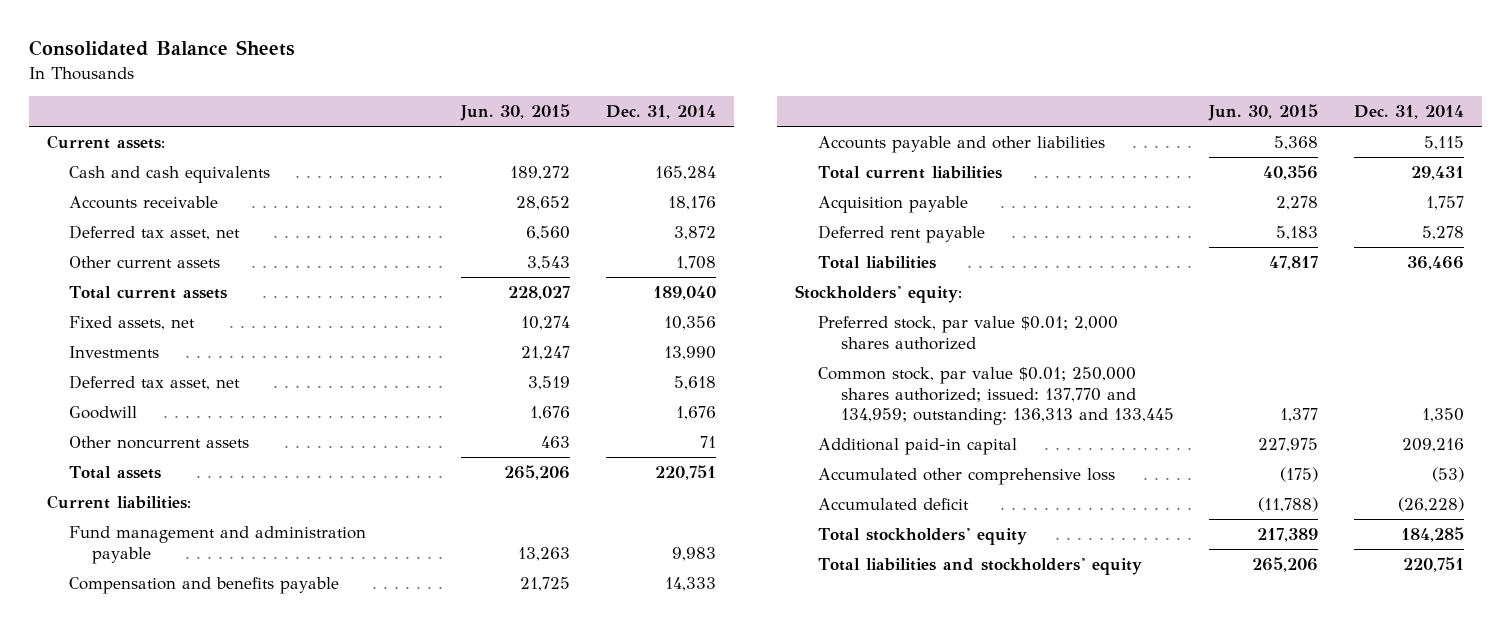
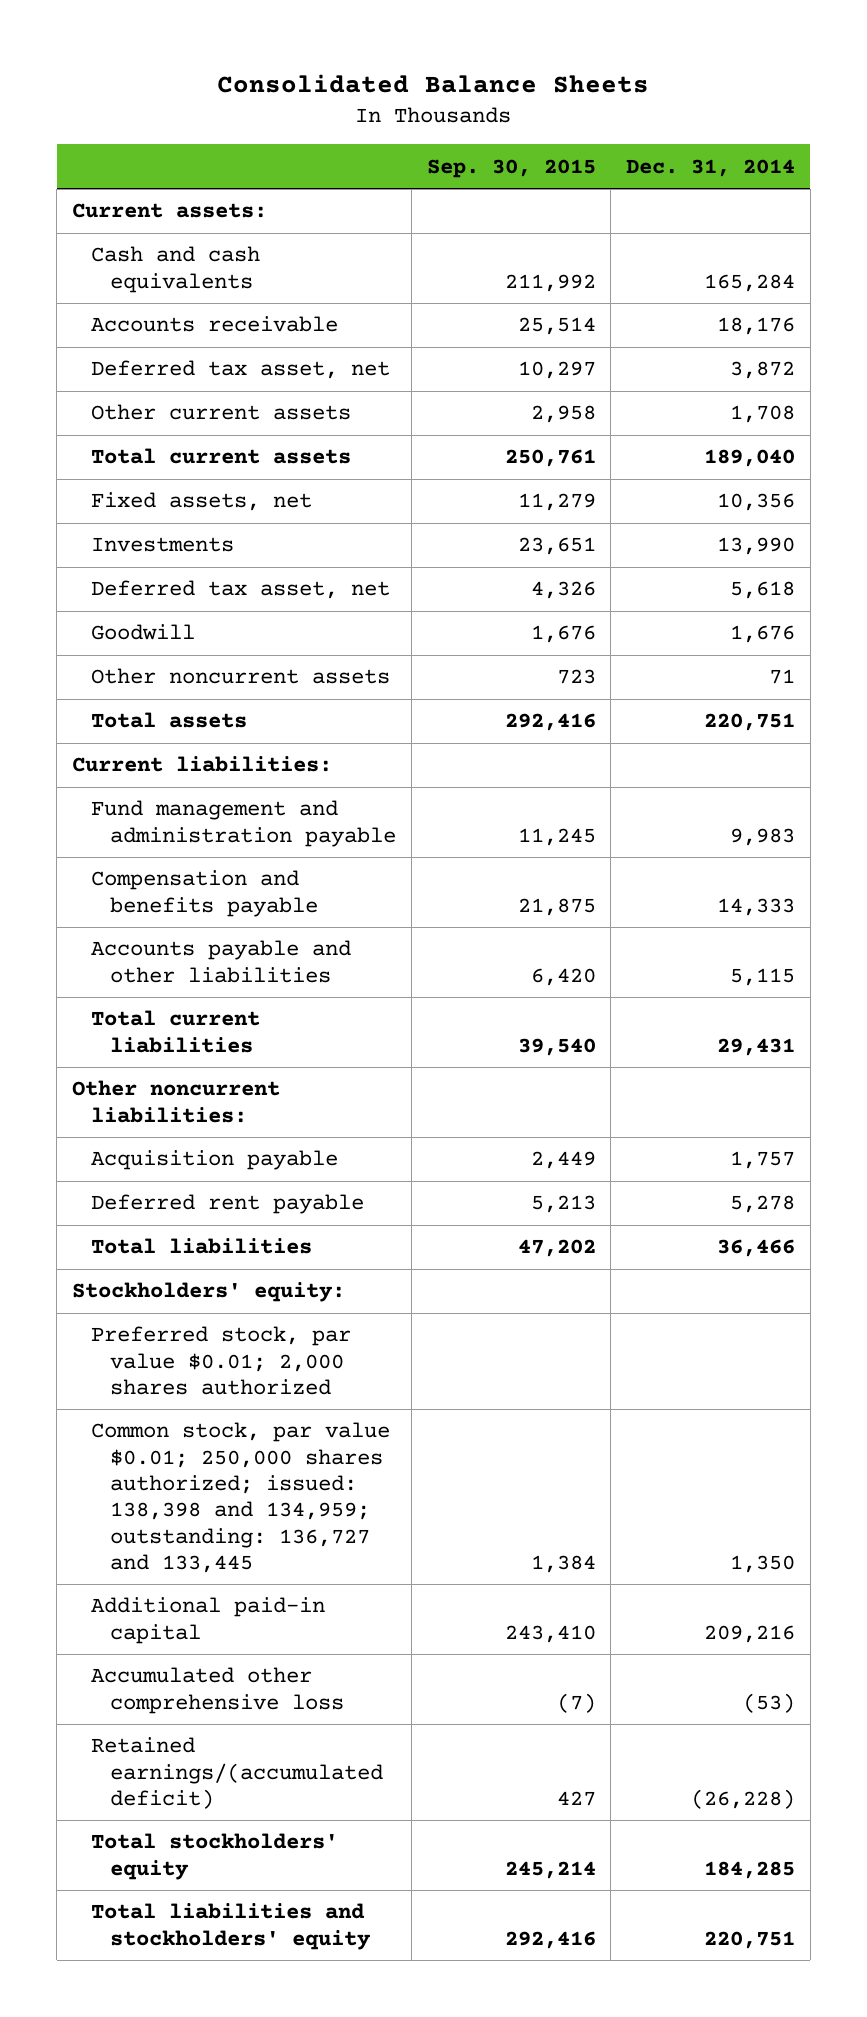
[460,104,571,122] Jun. 30, 2015 -> none
none -> [426,158,596,178] Sep. 30, 2015
none -> [71,1080,280,1123] Other noncurrent liabilities:
[817,367,1174,425] Common stock, par value $0.01; 250,000 shares authorized; issued: 137,770 and 134,959; outstanding: 136,313 and 133,445 -> [91,1422,391,1574] Common stock, par value $0.01; 250,000 shares authorized; issued: 138,398 and 134,959; outstanding: 136,727 and 133,445
[817,498,969,511] Accumulated deficit -> [91,1737,384,1810] Retained earnings/(accumulated deficit)

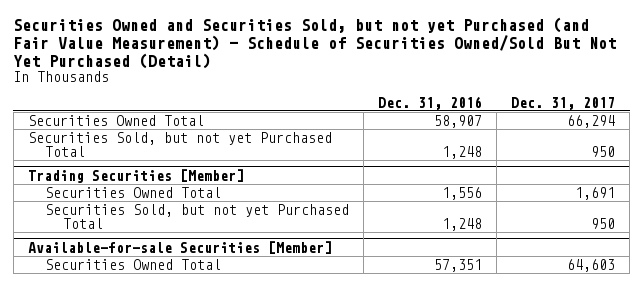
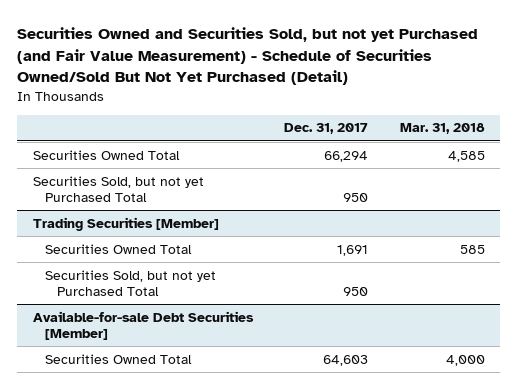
[378,95,483,110] Dec. 31, 2016 -> none
none -> [399,123,485,135] Mar. 31, 2018
[27,240,332,254] Available-for-sale Securities [Member] -> [33,310,255,341] Available-for-sale Debt Securities [Member]

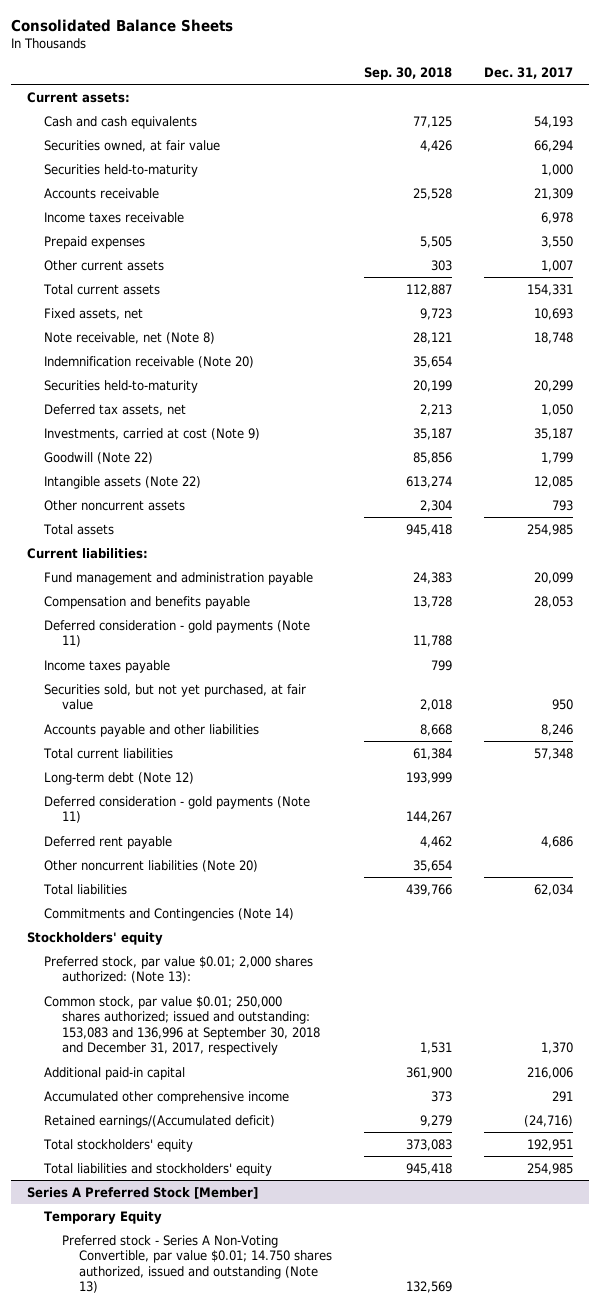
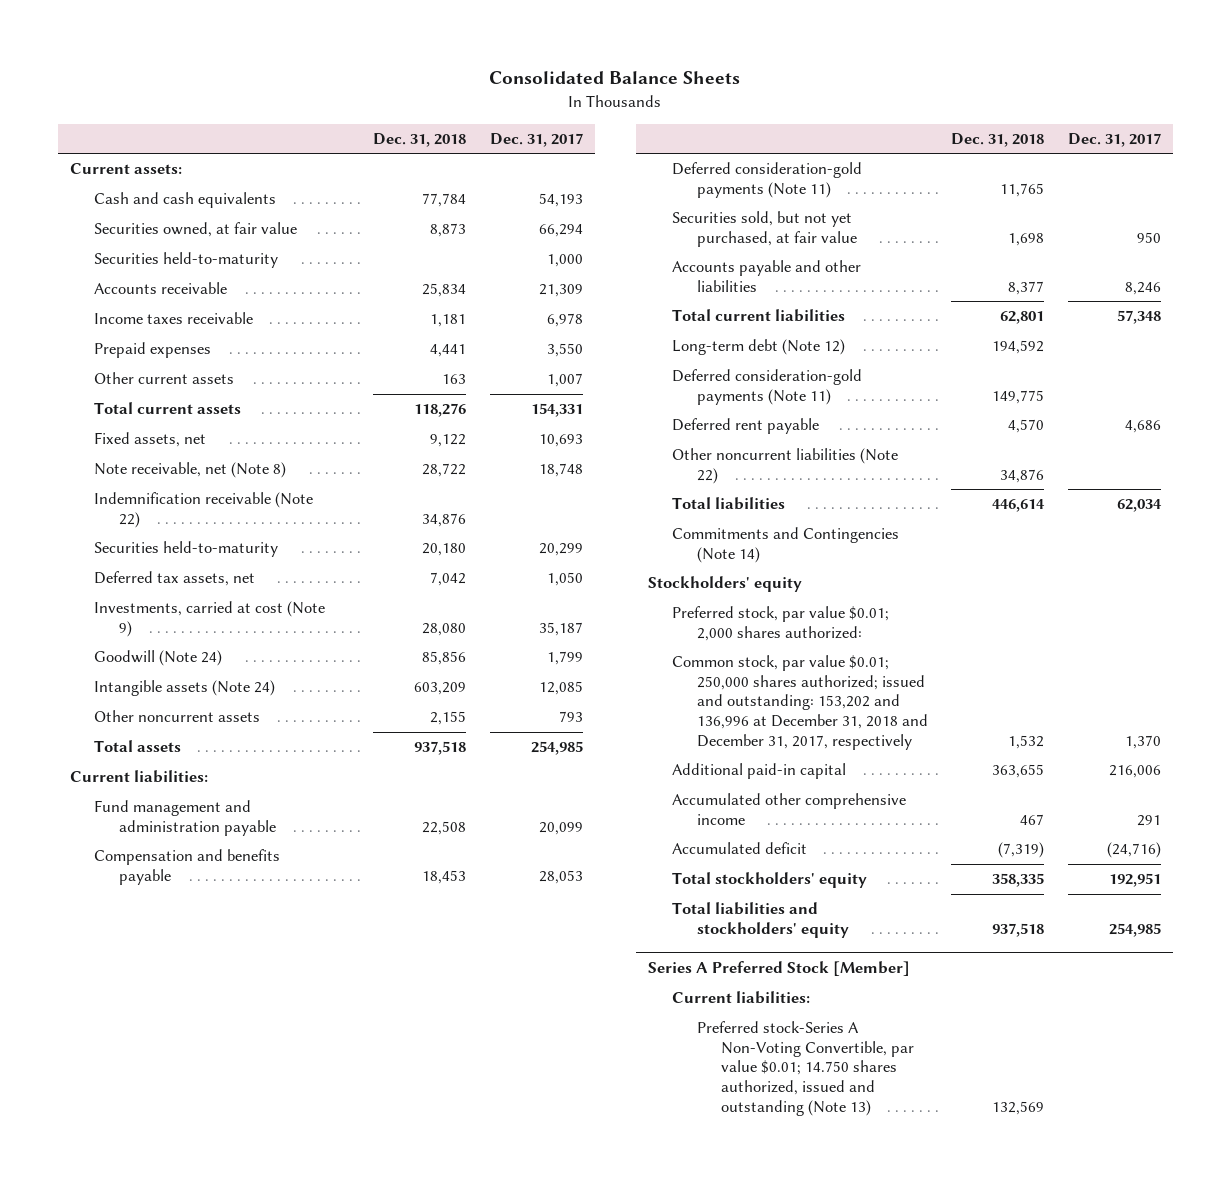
[364,66,453,80] Sep. 30, 2018 -> none
none -> [373,132,467,147] Dec. 31, 2018
[44,355,255,368] Indemnification receivable (Note 20) -> [94,492,314,528] Indemnification receivable (Note 22)
[44,451,154,464] Goodwill (Note 22) -> [94,650,223,667] Goodwill (Note 24)
[44,475,202,489] Intangible assets (Note 22) -> [94,680,276,697] Intangible assets (Note 24)
[44,659,171,673] Income taxes payable -> none
[44,619,311,648] Deferred consideration - gold payments (Note 11) -> [672,162,863,198] Deferred consideration-gold payments (Note 11)
[44,795,311,824] Deferred consideration - gold payments (Note 11) -> [672,369,863,405] Deferred consideration-gold payments (Note 11)
[44,859,259,872] Other noncurrent liabilities (Note 20) -> [672,448,899,484] Other noncurrent liabilities (Note 22)
[44,955,314,984] Preferred stock, par value $0.01; 2,000 shares authorized: (Note 13): -> [672,606,890,641] Preferred stock, par value $0.01; 2,000 shares authorized:
[44,995,320,1056] Common stock, par value $0.01; 250,000 shares authorized; issued and outstanding: 153,083 and 136,996 at September 30, 2018 and December 31, 2017, respectively -> [672,655,928,750] Common stock, par value $0.01; 250,000 shares authorized; issued and outstanding: 153,202 and 136,996 at December 31, 2018 and December 31, 2017, respectively
[44,1114,276,1128] Retained earnings/(Accumulated deficit) -> [672,842,808,855] Accumulated deficit
[44,1210,163,1224] Temporary Equity -> none
none -> [672,991,811,1005] Current liabilities:
[61,1234,333,1294] Preferred stock - Series A Non-Voting Convertible, par value $0.01; 14.750 shares authorized, issued and outstanding (Note 13) -> [696,1021,914,1116] Preferred stock-Series A Non-Voting Convertible, par value $0.01; 14.750 shares authorized, issued and outstanding (Note 13)

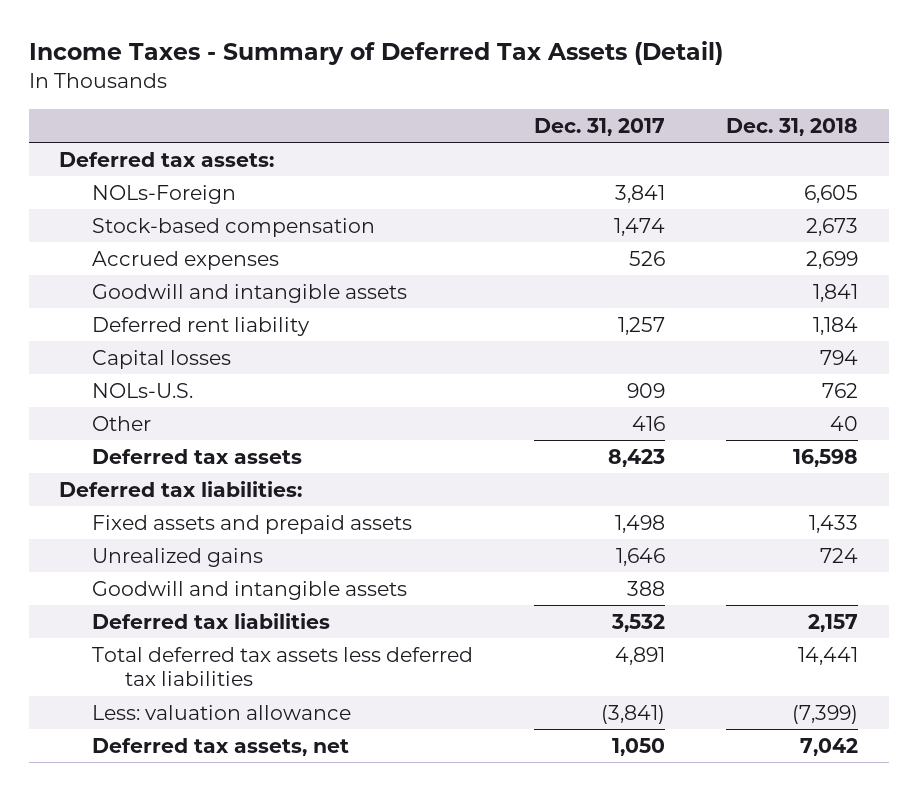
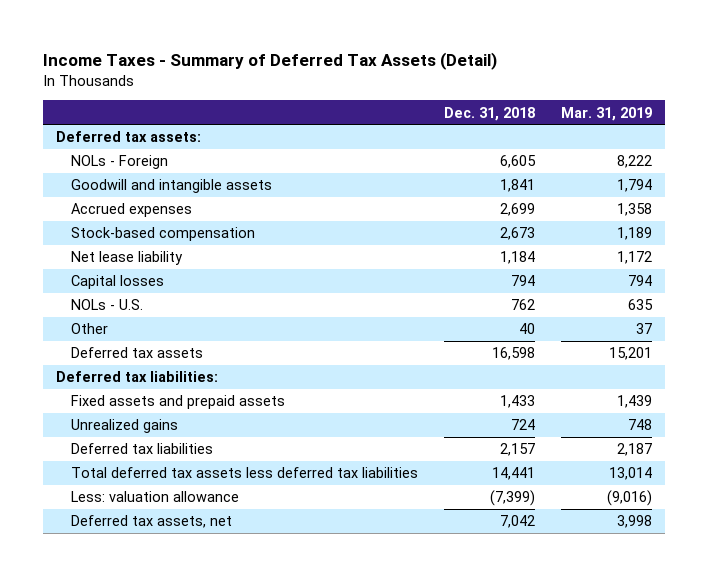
[534,117,666,136] Dec. 31, 2017 -> none
none -> [560,106,652,121] Mar. 31, 2019
[91,184,236,204] NOLs-Foreign -> [70,155,168,170] NOLs - Foreign
[91,250,279,270] Accrued expenses -> [70,203,192,218] Accrued expenses
[91,217,375,237] Stock-based compensation -> [70,227,255,242] Stock-based compensation
[91,316,310,336] Deferred rent liability -> [70,251,183,266] Net lease liability
[91,382,193,398] NOLs-U.S. -> [70,299,143,311] NOLs - U.S.
[91,580,407,600] Goodwill and intangible assets -> none

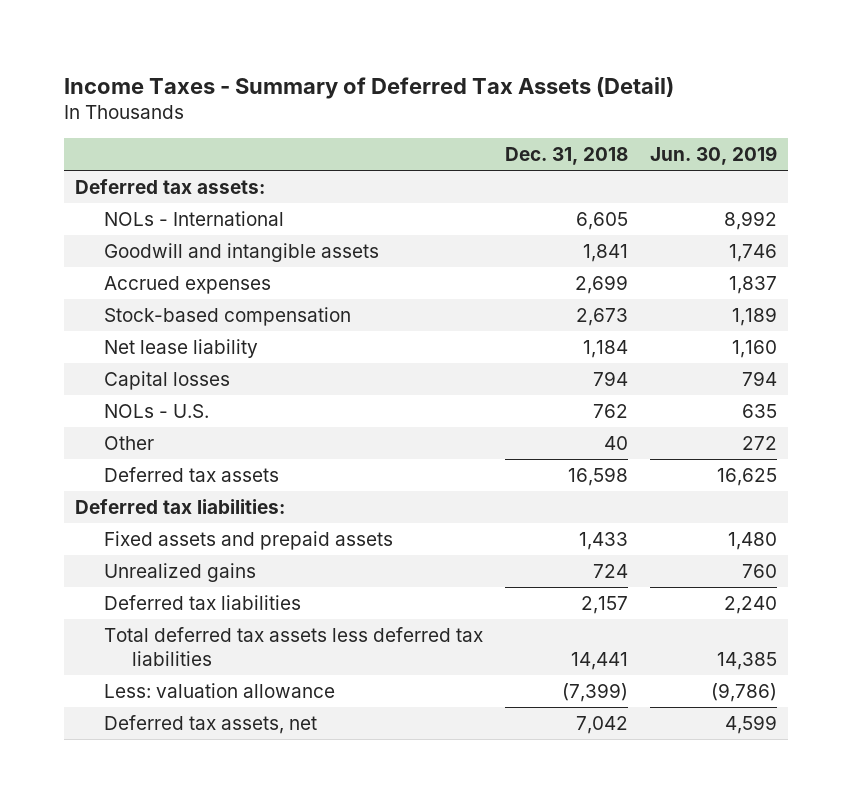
[560,106,652,121] Mar. 31, 2019 -> none
none -> [649,146,777,166] Jun. 30, 2019
[70,155,168,170] NOLs - Foreign -> [103,210,284,226] NOLs - International

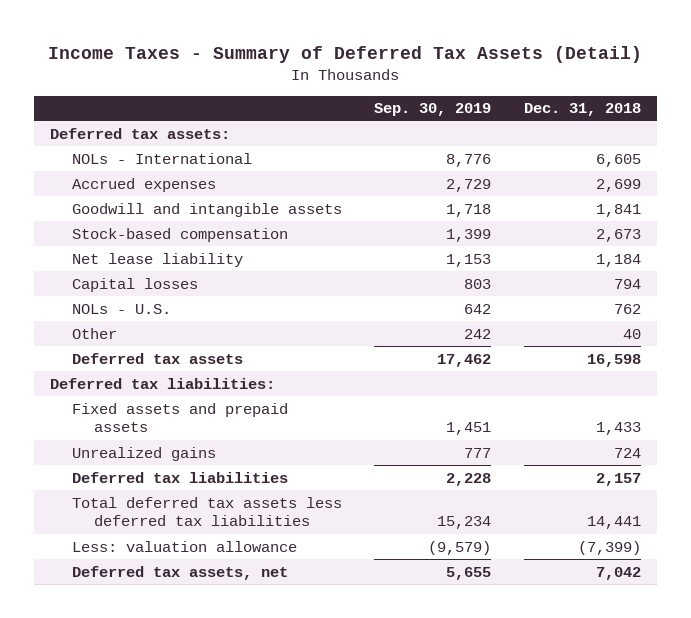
[649,146,777,166] Jun. 30, 2019 -> none
none -> [374,103,492,117] Sep. 30, 2019
[103,242,379,262] Goodwill and intangible assets -> [72,202,343,217] Goodwill and intangible assets

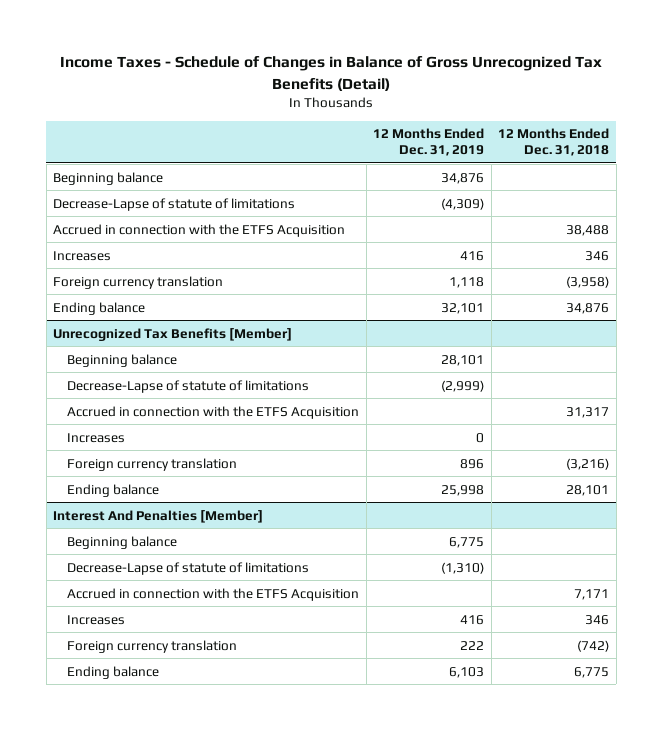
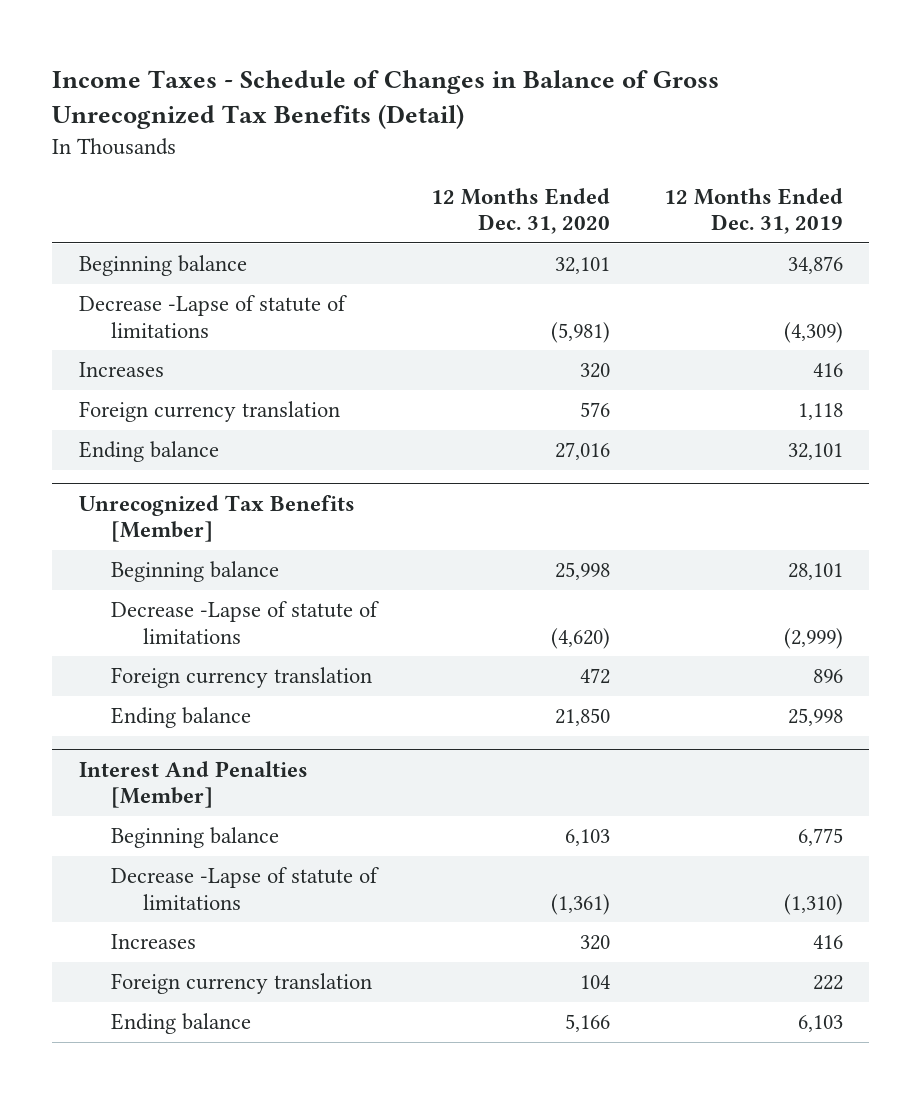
[498,128,610,156] 12 Months Ended Dec. 31, 2018 -> none
none -> [430,187,610,235] 12 Months Ended Dec. 31, 2020
[53,223,346,237] Accrued in connection with the ETFS Acquisition -> none
[53,197,296,211] Decrease-Lapse of statute of limitations -> [79,295,348,338] Decrease -Lapse of statute of limitations
[67,405,360,419] Accrued in connection with the ETFS Acquisition -> none
[67,432,126,443] Increases -> none
[67,379,310,393] Decrease-Lapse of statute of limitations -> [110,601,379,644] Decrease -Lapse of statute of limitations
[67,587,360,601] Accrued in connection with the ETFS Acquisition -> none
[67,561,310,575] Decrease-Lapse of statute of limitations -> [110,867,379,910] Decrease -Lapse of statute of limitations

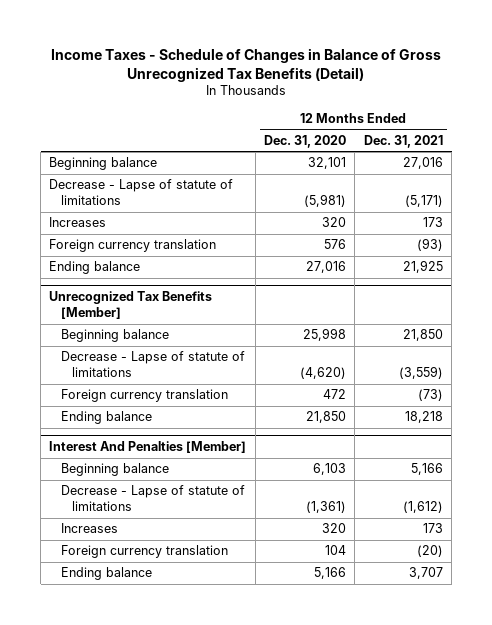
[663,187,843,235] 12 Months Ended Dec. 31, 2019 -> none
none -> [363,134,443,148] Dec. 31, 2021
[79,295,348,338] Decrease -Lapse of statute of limitations -> [49,179,234,206] Decrease - Lapse of statute of limitations
[110,601,379,644] Decrease -Lapse of statute of limitations -> [60,351,245,378] Decrease - Lapse of statute of limitations
[110,867,379,910] Decrease -Lapse of statute of limitations -> [60,485,245,512] Decrease - Lapse of statute of limitations

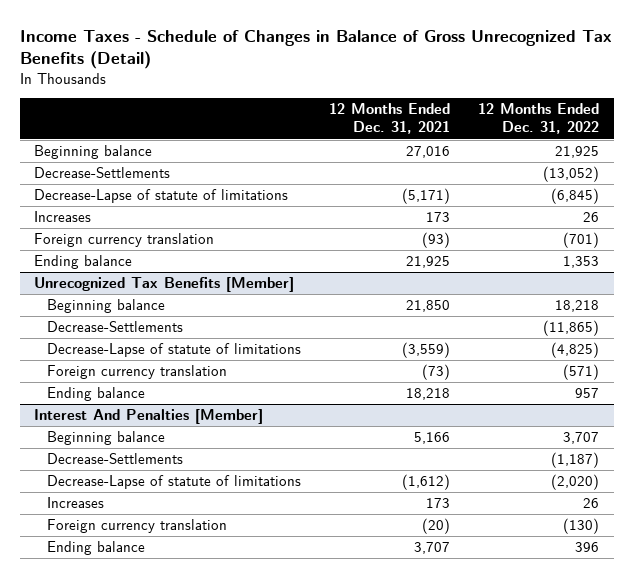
[264,134,347,148] Dec. 31, 2020 -> none
none -> [478,103,600,135] 12 Months Ended Dec. 31, 2022
none -> [34,167,171,179] Decrease-Settlements
[49,179,234,206] Decrease - Lapse of statute of limitations -> [34,189,289,204] Decrease-Lapse of statute of limitations
none -> [47,321,184,333] Decrease-Settlements
[60,351,245,378] Decrease - Lapse of statute of limitations -> [47,343,302,358] Decrease-Lapse of statute of limitations
none -> [47,453,184,465] Decrease-Settlements
[60,485,245,512] Decrease - Lapse of statute of limitations -> [47,475,302,490] Decrease-Lapse of statute of limitations

